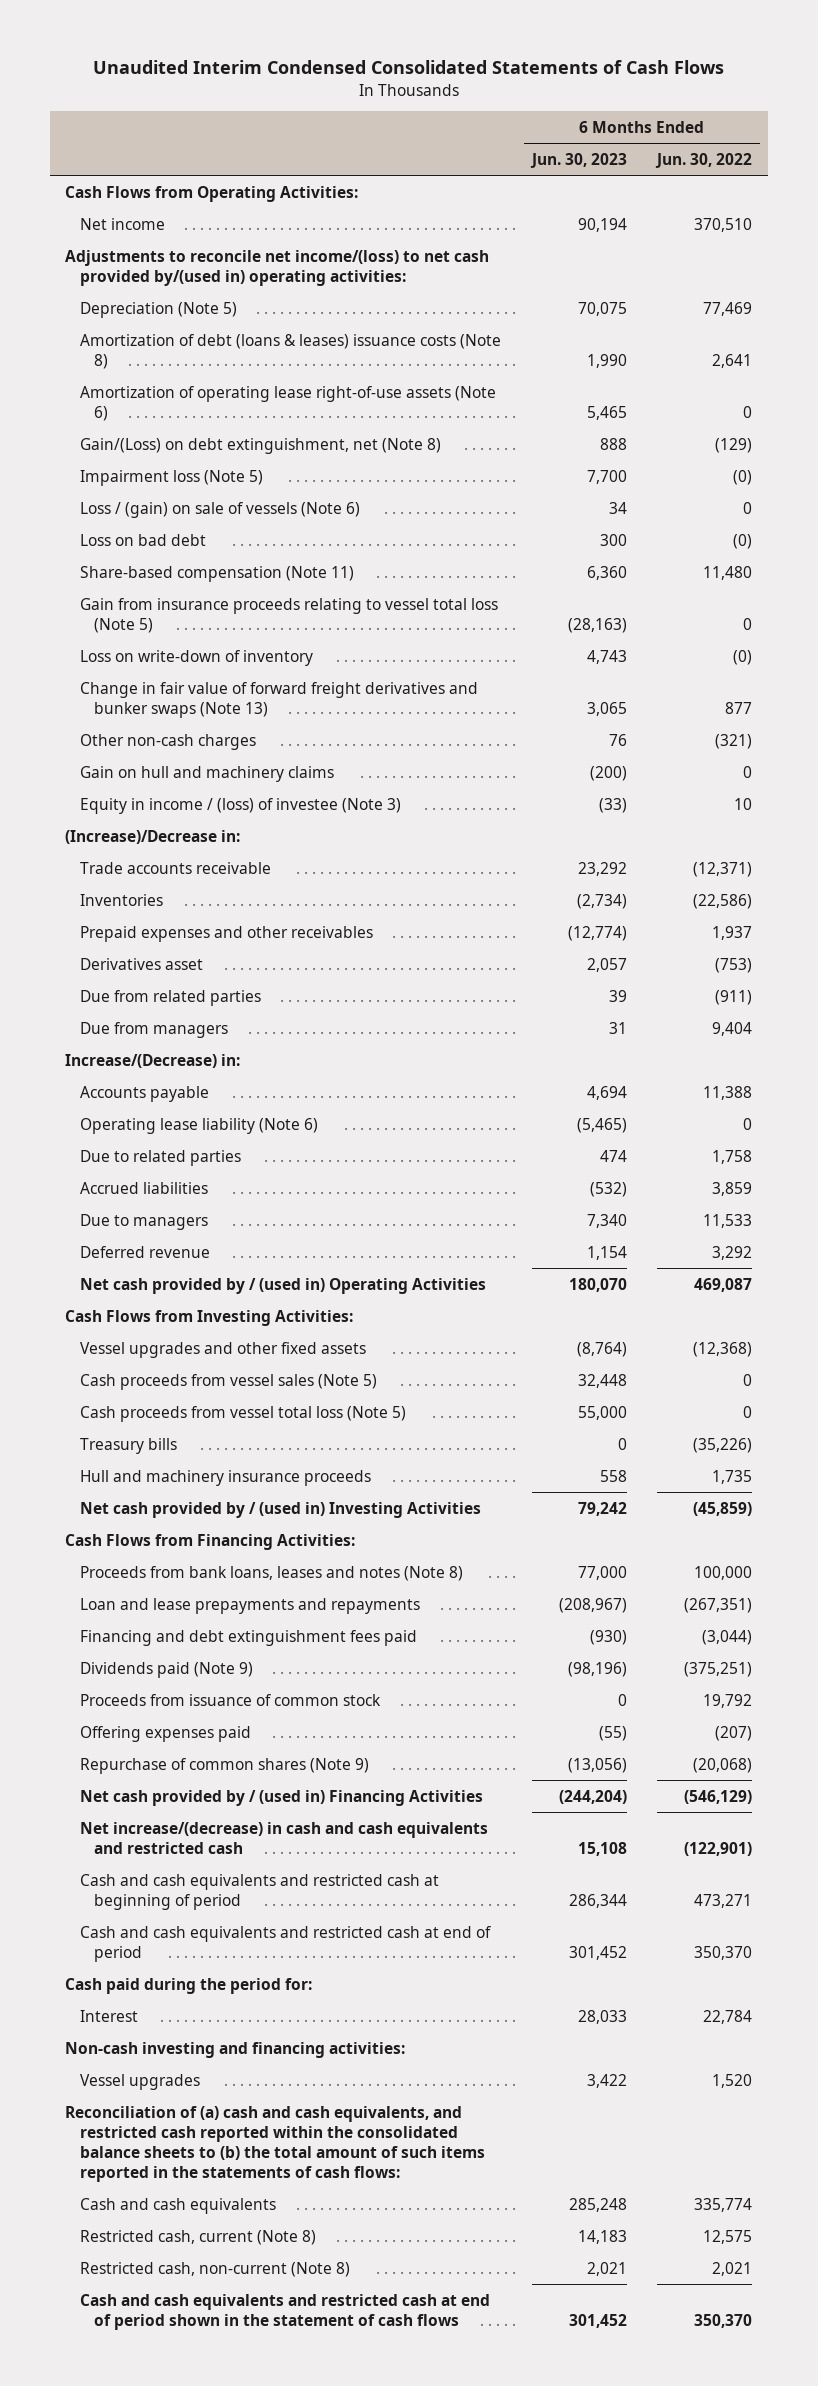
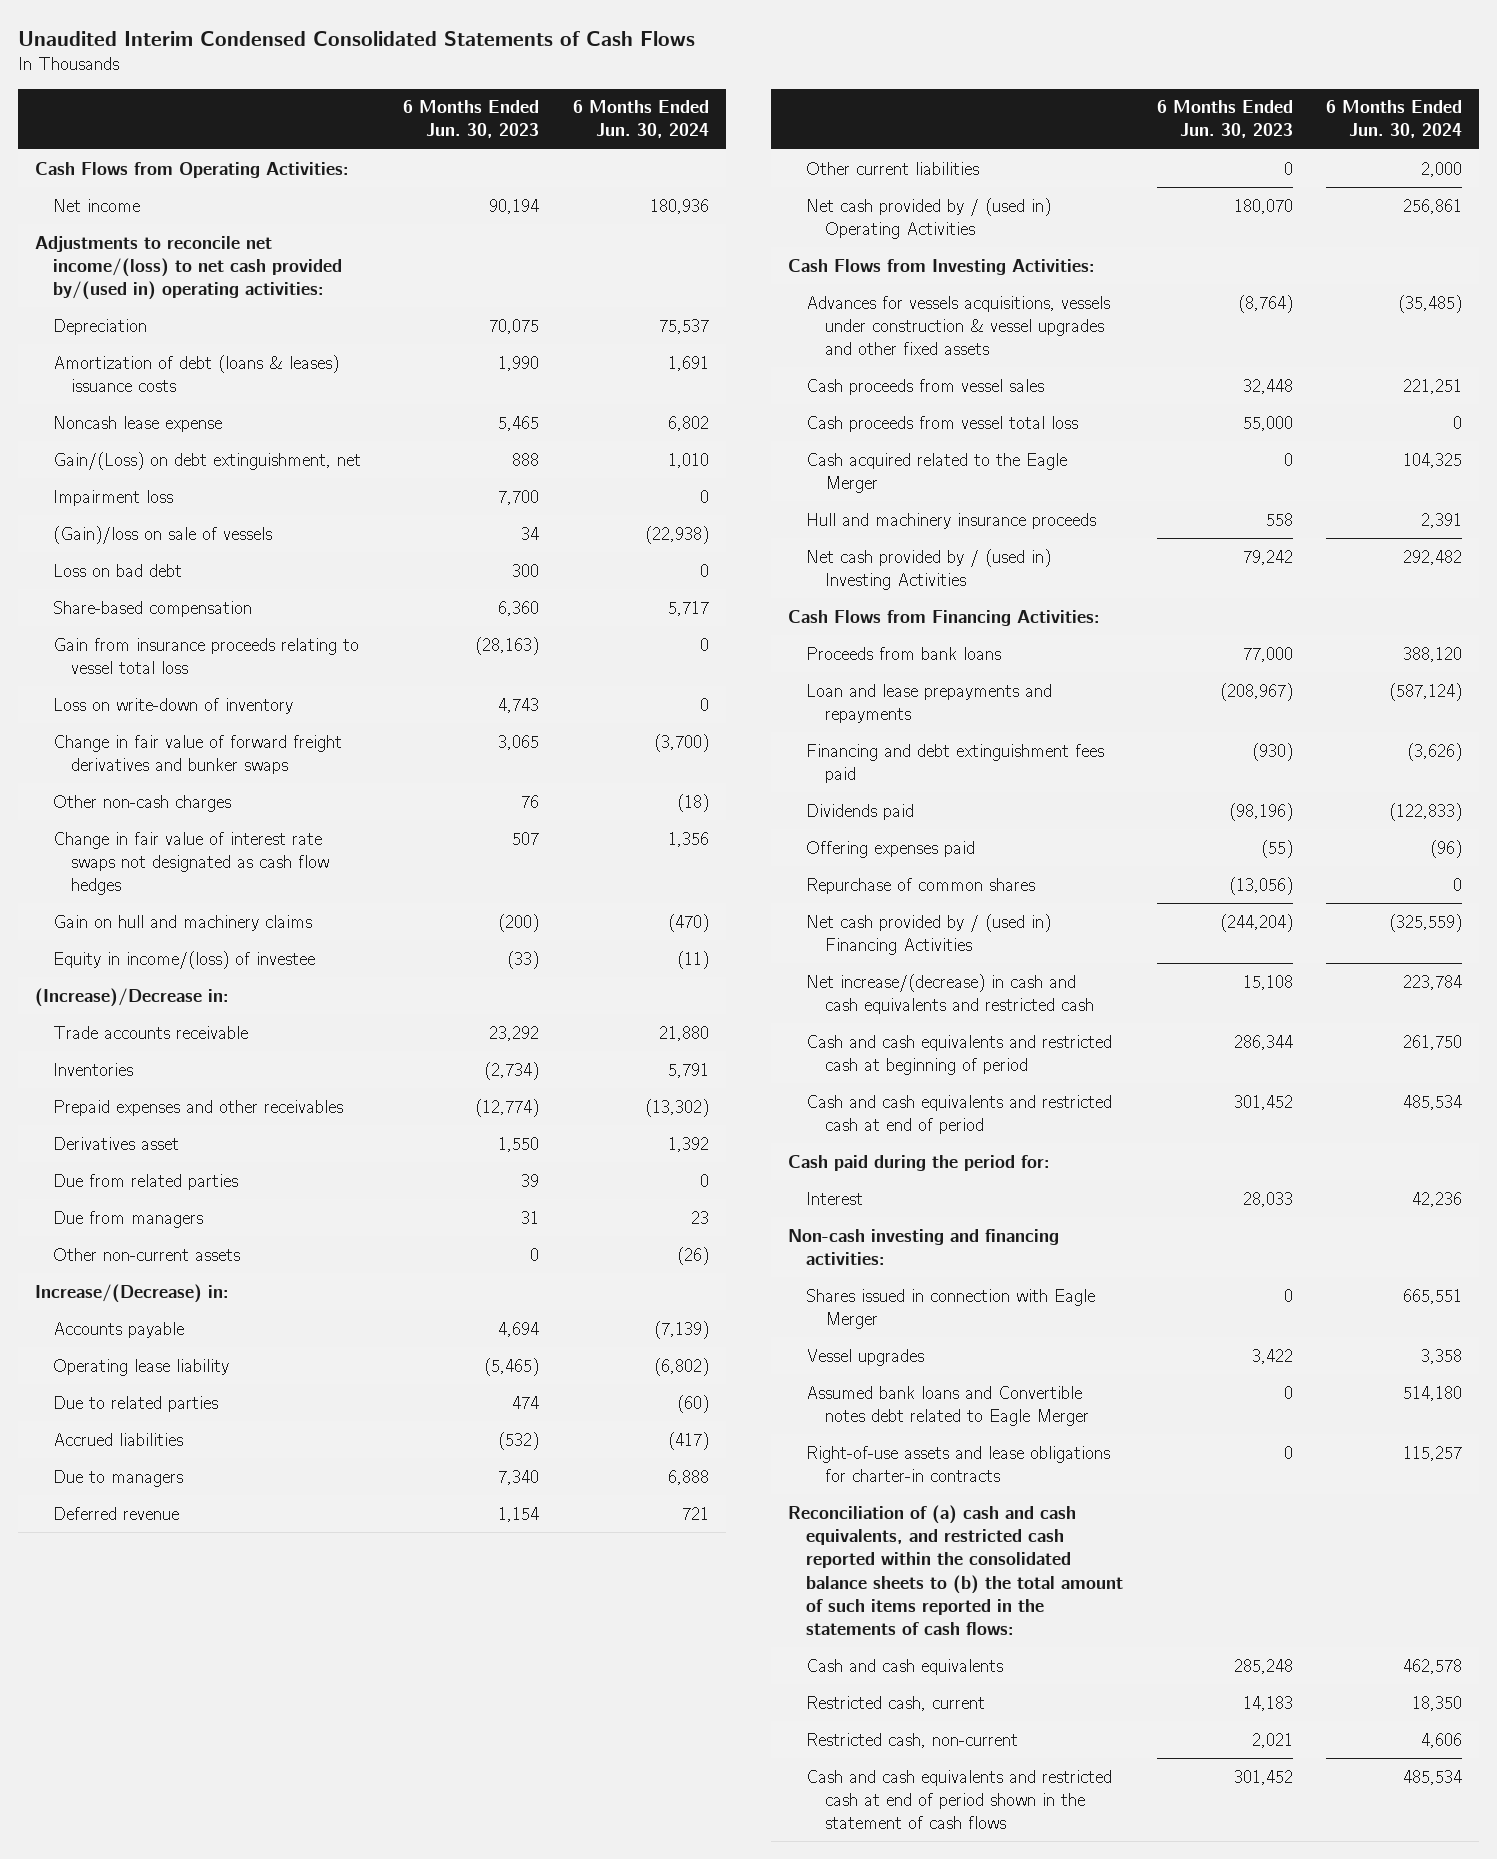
[655,152,753,168] Jun. 30, 2022 -> none
none -> [573,100,710,139] 6 Months Ended Jun. 30, 2024
[79,301,237,318] Depreciation (Note 5) -> [52,318,147,335] Depreciation
[79,333,501,369] Amortization of debt (loans & leases) issuance costs (Note 8) -> [52,354,339,392] Amortization of debt (loans & leases) issuance costs
[79,385,496,421] Amortization of operating lease right-of-use assets (Note 6) -> [52,415,222,432] Noncash lease expense
[79,437,441,454] Gain/(Loss) on debt extinguishment, net (Note 8) -> [52,451,361,470] Gain/(Loss) on debt extinguishment, net
[79,469,263,486] Impairment loss (Note 5) -> [52,489,173,506] Impairment loss
[79,501,360,518] Loss / (gain) on sale of vessels (Note 6) -> [52,525,272,544] (Gain)/loss on sale of vessels
[79,565,354,582] Share-based compensation (Note 11) -> [52,600,252,617] Share-based compensation
[79,597,498,633] Gain from insurance proceeds relating to vessel total loss (Note 5) -> [52,637,359,674] Gain from insurance proceeds relating to vessel total loss
[79,681,478,718] Change in fair value of forward freight derivatives and bunker swaps (Note 13) -> [52,734,342,774] Change in fair value of forward freight derivatives and bunker swaps
none -> [52,831,330,896] Change in fair value of interest rate swaps not designated as cash flow hedges
[79,797,401,814] Equity in income / (loss) of investee (Note 3) -> [52,950,315,969] Equity in income/(loss) of investee
[586,957,627,972] 2,057 -> [498,1136,540,1152] 1,550
none -> [52,1247,240,1261] Other non-current assets
[79,1117,318,1134] Operating lease liability (Note 6) -> [52,1358,229,1376] Operating lease liability
none -> [806,161,980,175] Other current liabilities
[79,1437,177,1454] Treasury bills -> none
[79,1341,366,1358] Vessel upgrades and other fixed assets -> [806,295,1111,356] Advances for vessels acquisitions, vessels under construction & vessel upgrades and other fixed assets
[79,1373,377,1390] Cash proceeds from vessel sales (Note 5) -> [806,378,1045,395] Cash proceeds from vessel sales
[79,1405,406,1422] Cash proceeds from vessel total loss (Note 5) -> [806,415,1079,432] Cash proceeds from vessel total loss
none -> [806,452,1068,493] Cash acquired related to the Eagle Merger
[79,1565,463,1581] Proceeds from bank loans, leases and notes (Note 8) -> [806,646,1002,660] Proceeds from bank loans
[79,1693,381,1706] Proceeds from issuance of common stock -> none
[79,1661,253,1678] Dividends paid (Note 9) -> [806,803,915,820] Dividends paid
[79,1757,369,1774] Repurchase of common shares (Note 9) -> [806,877,1036,894] Repurchase of common shares
none -> [806,1288,1096,1329] Shares issued in connection with Eagle Merger
none -> [806,1385,1089,1426] Assumed bank loans and Convertible notes debt related to Eagle Merger
none -> [806,1445,1111,1482] Right-of-use assets and lease obligations for charter-in contracts
[79,2229,316,2245] Restricted cash, current (Note 8) -> [806,1695,986,1711] Restricted cash, current
[79,2261,350,2277] Restricted cash, non-current (Note 8) -> [806,1732,1019,1748] Restricted cash, non-current

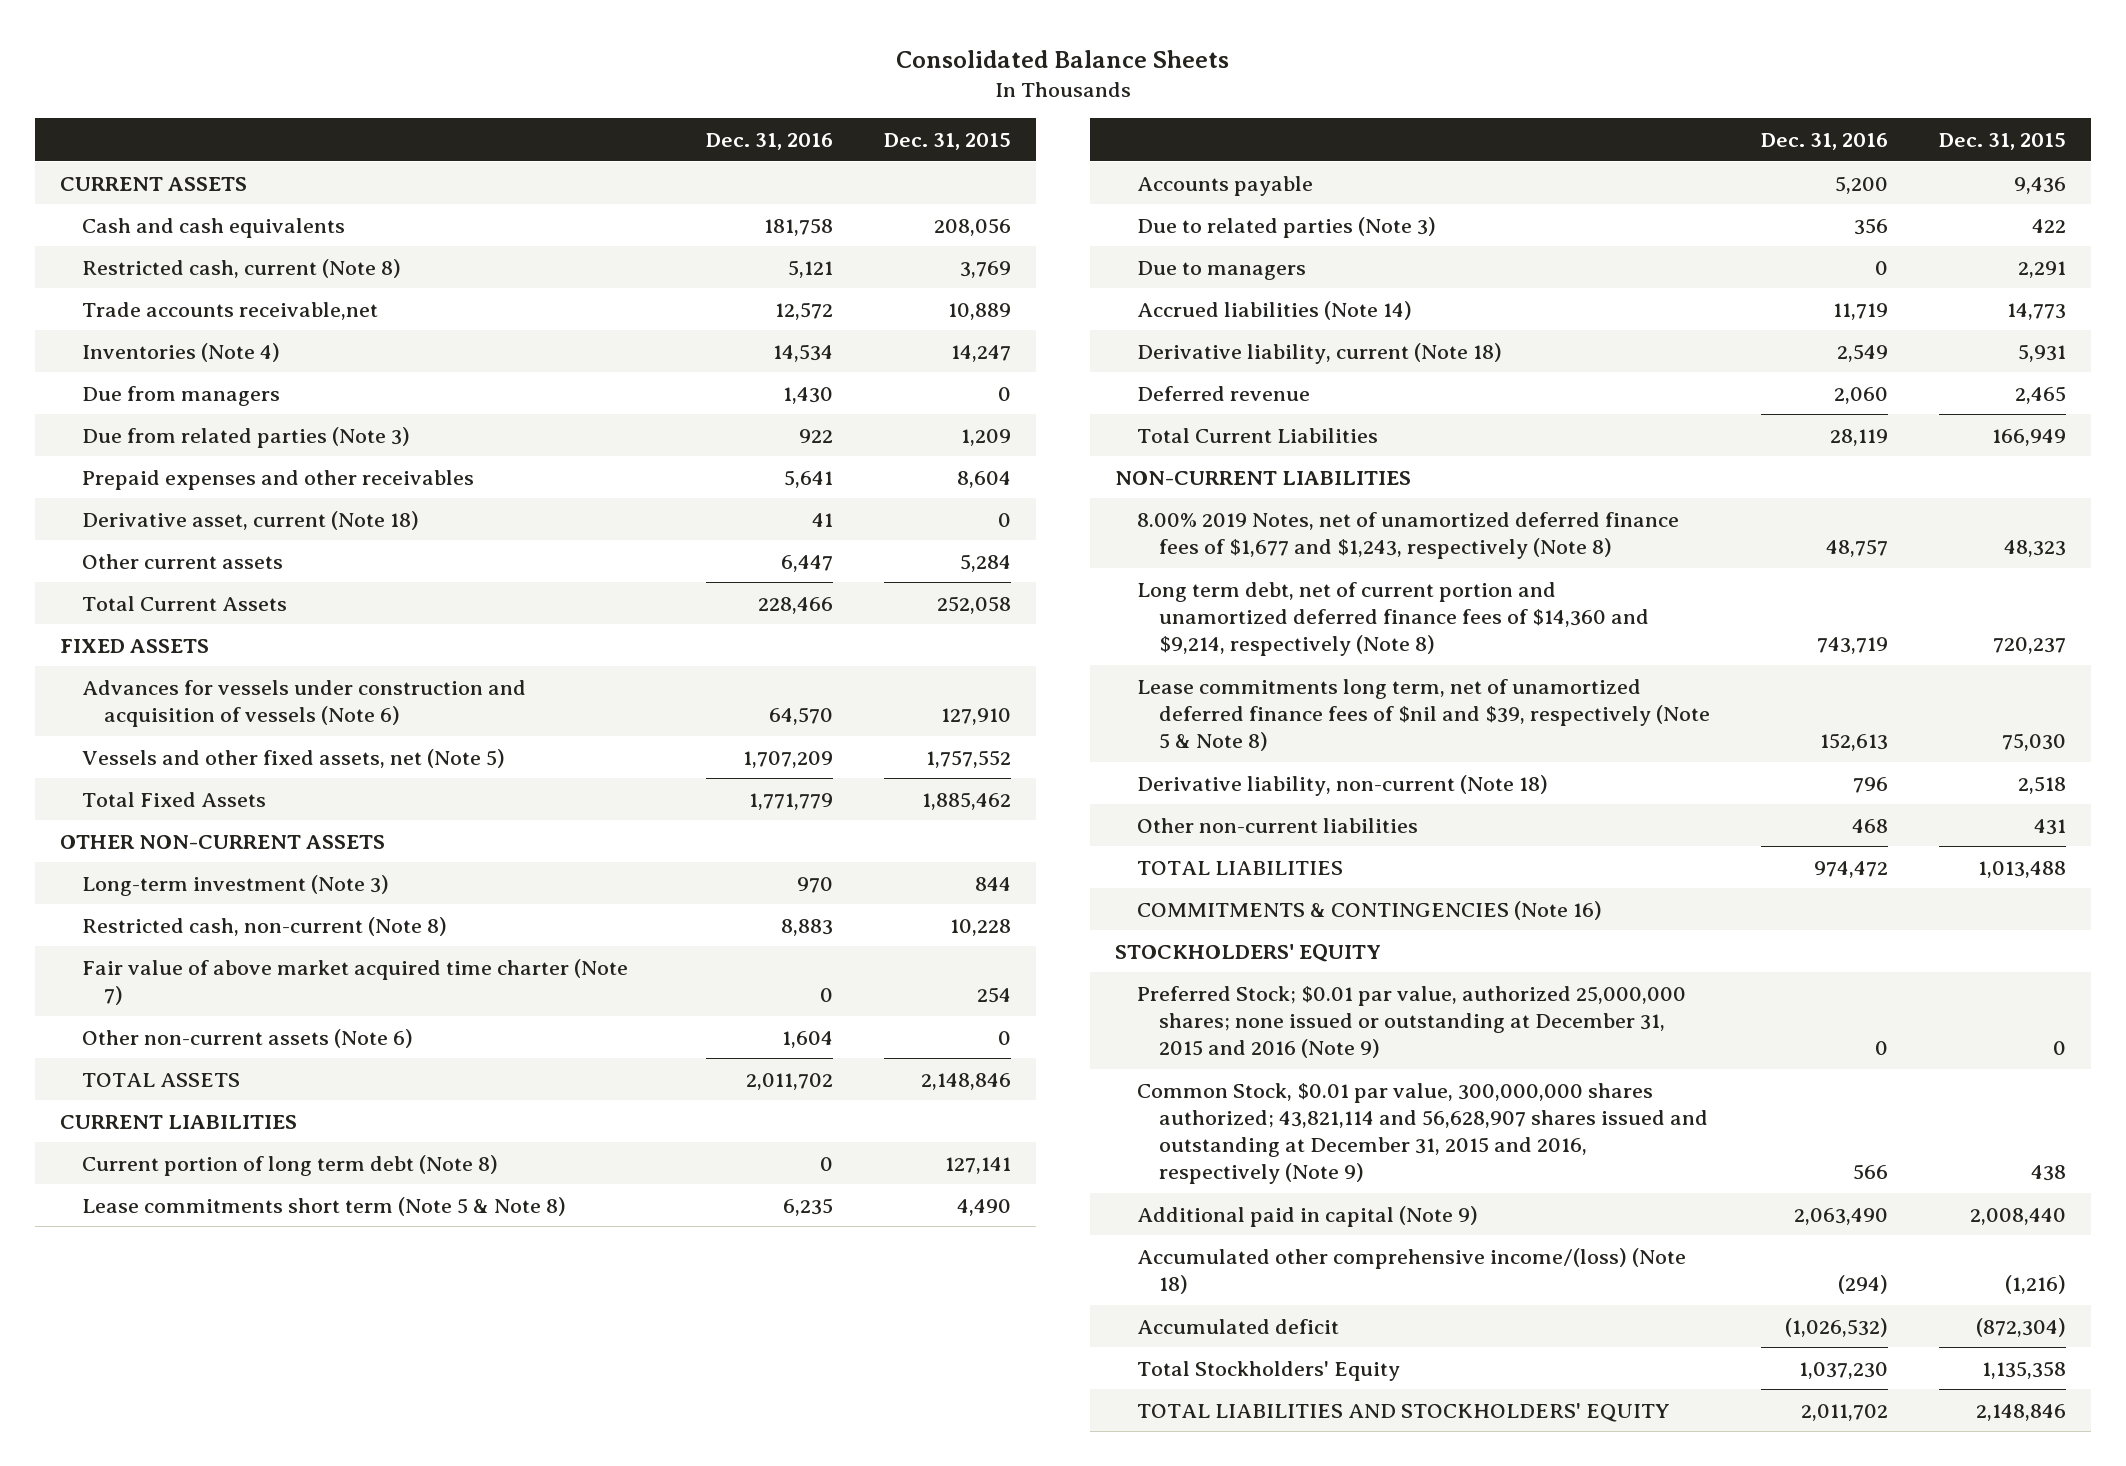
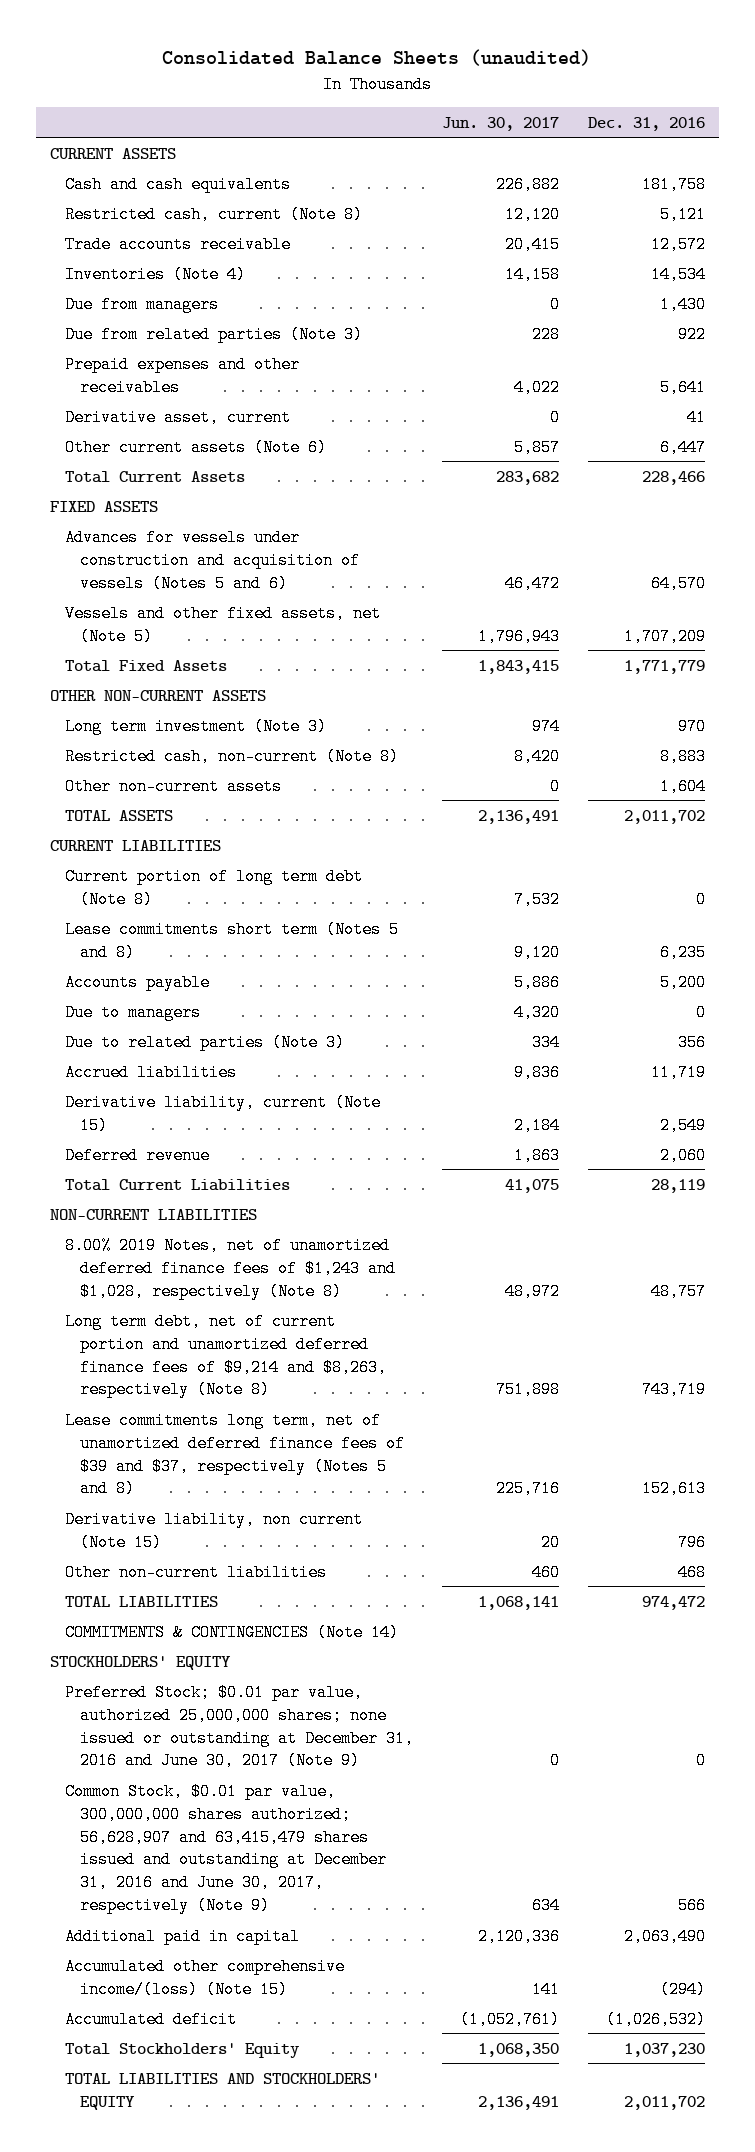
[896,50,1230,69] Consolidated Balance Sheets -> [162,49,592,67] Consolidated Balance Sheets (unaudited)
[884,132,1012,150] Dec. 31, 2015 -> none
none -> [441,116,559,131] Jun. 30, 2017
[82,301,379,320] Trade accounts receivable,net -> [65,235,292,253] Trade accounts receivable
[82,510,420,530] Derivative asset, current (Note 18) -> [65,408,292,426] Derivative asset, current
[82,553,284,569] Other current assets -> [65,438,328,456] Other current assets (Note 6)
[82,679,527,727] Advances for vessels under construction and acquisition of vessels (Note 6) -> [65,528,360,592] Advances for vessels under construction and acquisition of vessels (Notes 5 and 6)
[82,874,390,896] Long-term investment (Note 3) -> [65,717,328,735] Long term investment (Note 3)
[82,958,629,1005] Fair value of above market acquired time charter (Note 7) -> none
[82,1028,414,1048] Other non-current assets (Note 6) -> [65,777,283,795] Other non-current assets
[82,1196,567,1216] Lease commitments short term (Note 5 & Note 8) -> [65,920,400,961] Lease commitments short term (Notes 5 and 8)
[1137,216,1437,238] Due to related parties (Note 3) -> [65,1033,346,1051] Due to related parties (Note 3)
[1137,300,1413,320] Accrued liabilities (Note 14) -> [65,1063,238,1081] Accrued liabilities
[1137,342,1503,364] Derivative liability, current (Note 18) -> [65,1093,382,1134] Derivative liability, current (Note 15)
[1137,511,1680,559] 8.00% 2019 Notes, net of unamortized deferred finance fees of $1,677 and $1,243, respectively (Note 8) -> [65,1236,396,1300] 8.00% 2019 Notes, net of unamortized deferred finance fees of $1,243 and $1,028, respectively (Note 8)
[1137,581,1650,656] Long term debt, net of current portion and unamortized deferred finance fees of $14,360 and $9,214, respectively (Note 8) -> [65,1312,387,1399] Long term debt, net of current portion and unamortized deferred finance fees of $9,214 and $8,263, respectively (Note 8)
[1137,678,1711,751] Lease commitments long term, net of unamortized deferred finance fees of $nil and $39, respectively (Note 5 & Note 8) -> [65,1411,405,1498] Lease commitments long term, net of unamortized deferred finance fees of $39 and $37, respectively (Notes 5 and 8)
[1137,774,1549,796] Derivative liability, non-current (Note 18) -> [65,1510,364,1551] Derivative liability, non current (Note 15)
[1137,900,1603,920] COMMITMENTS & CONTINGENCIES (Note 16) -> [65,1623,400,1641] COMMITMENTS & CONTINGENCIES (Note 14)
[1137,985,1687,1058] Preferred Stock; $0.01 par value, authorized 25,000,000 shares; none issued or outstanding at December 31, 2015 and 2016 (Note 9) -> [65,1683,414,1770] Preferred Stock; $0.01 par value, authorized 25,000,000 shares; none issued or outstanding at December 31, 2016 and June 30, 2017 (Note 9)
[1137,1082,1709,1185] Common Stock, $0.01 par value, 300,000,000 shares authorized; 43,821,114 and 56,628,907 shares issued and outstanding at December 31, 2015 and 2016, respectively (Note 9) -> [65,1782,387,1915] Common Stock, $0.01 par value, 300,000,000 shares authorized; 56,628,907 and 63,415,479 shares issued and outstanding at December 31, 2016 and June 30, 2017, respectively (Note 9)
[1137,1205,1479,1227] Additional paid in capital (Note 9) -> [65,1927,301,1945] Additional paid in capital
[1137,1247,1687,1294] Accumulated other comprehensive income/(loss) (Note 18) -> [65,1957,346,1998] Accumulated other comprehensive income/(loss) (Note 15)

